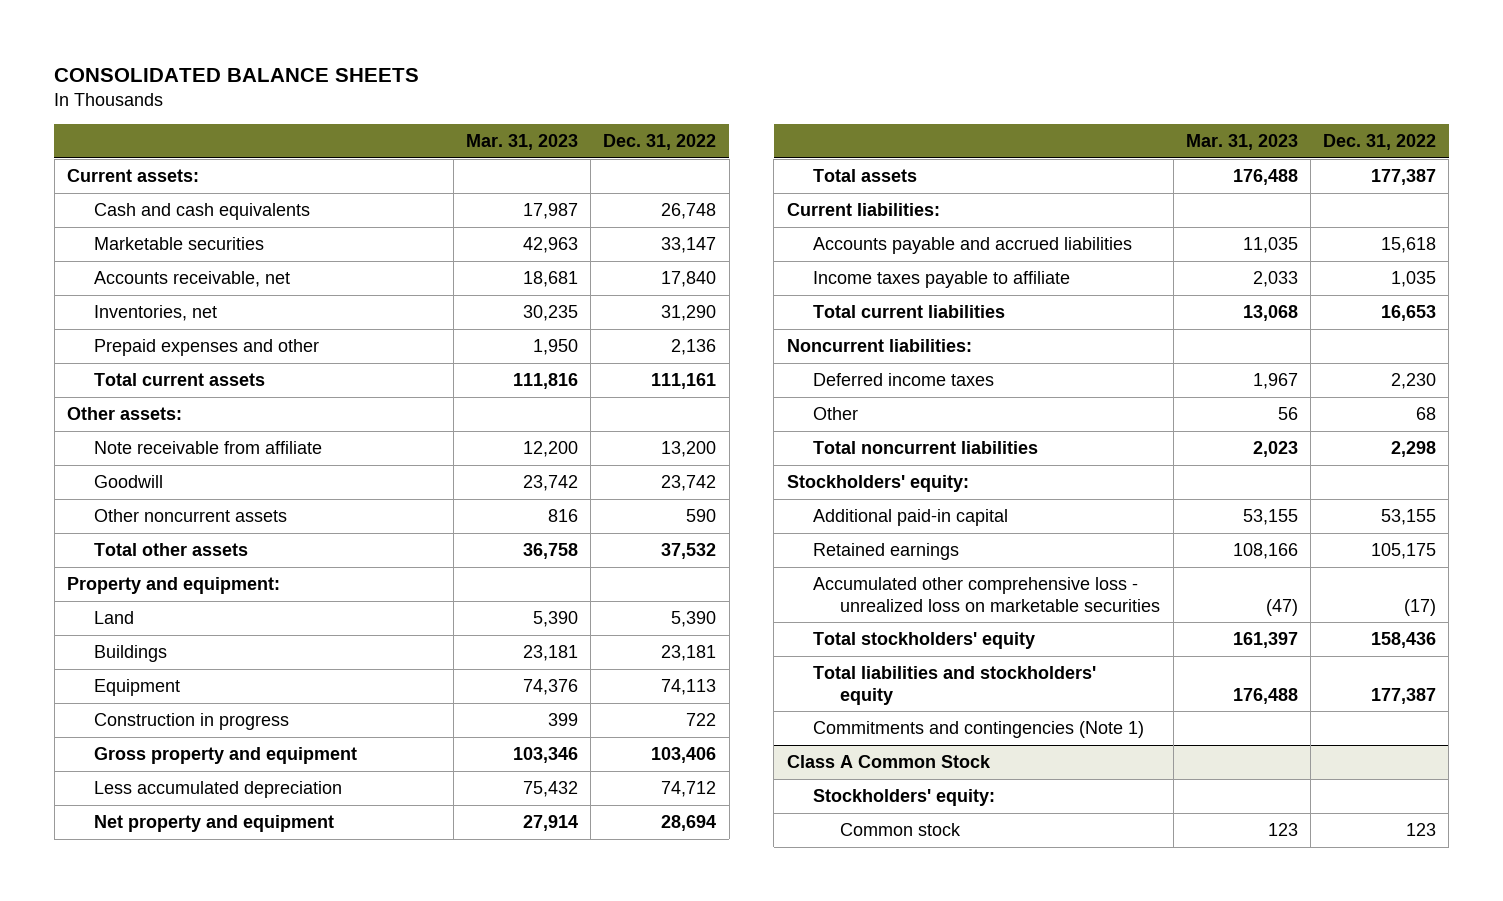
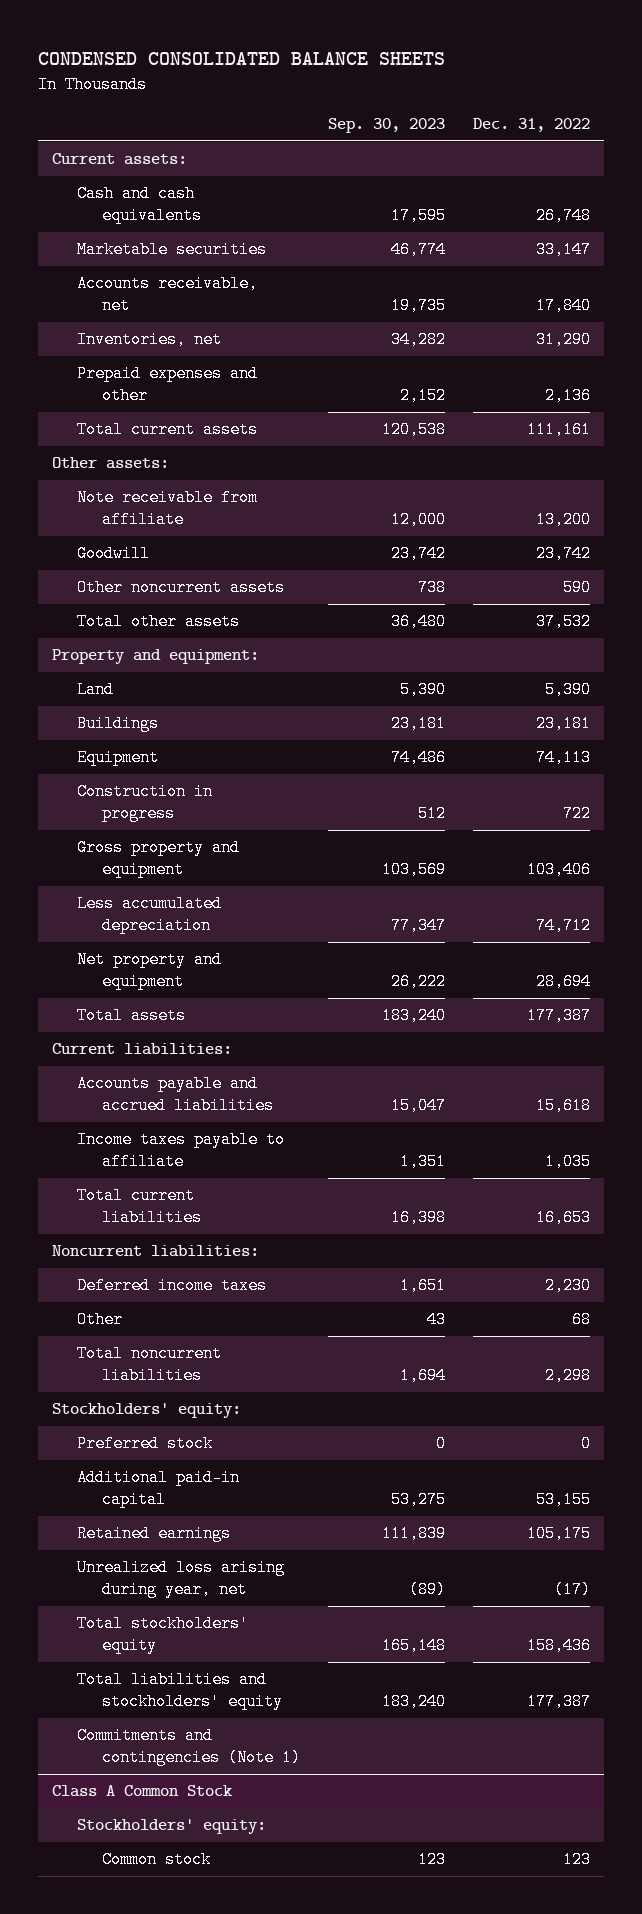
[54,67,420,82] CONSOLIDATED BALANCE SHEETS -> [37,52,445,66] CONDENSED CONSOLIDATED BALANCE SHEETS
[466,134,579,151] Mar. 31, 2023 -> none
none -> [327,118,445,134] Sep. 30, 2023
none -> [76,1435,213,1453] Preferred stock
[813,576,1161,612] Accumulated other comprehensive loss - unrealized loss on marketable securities -> [76,1559,285,1599] Unrealized loss arising during year, net

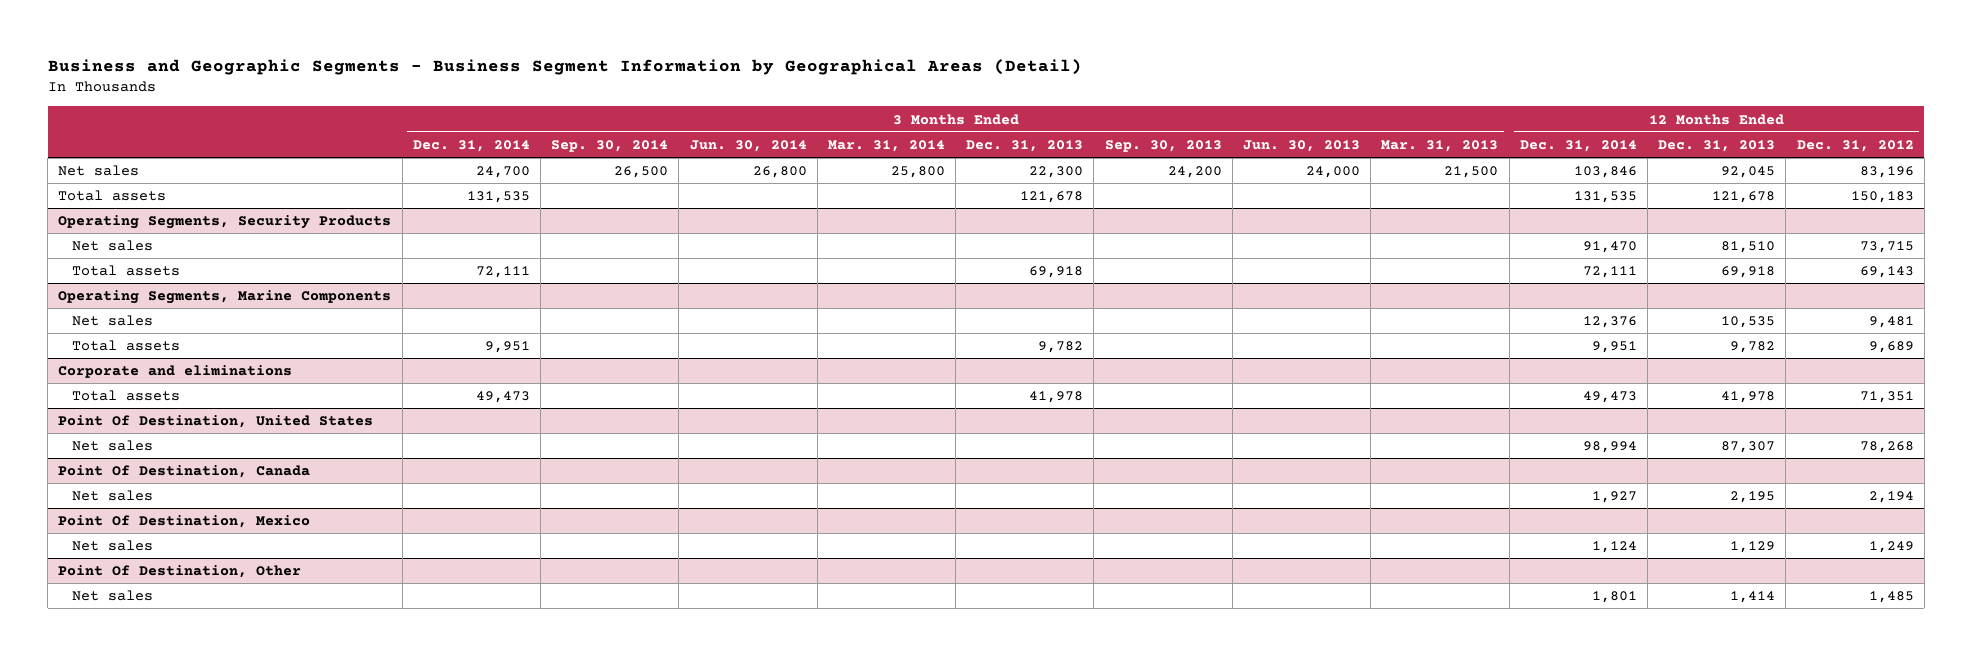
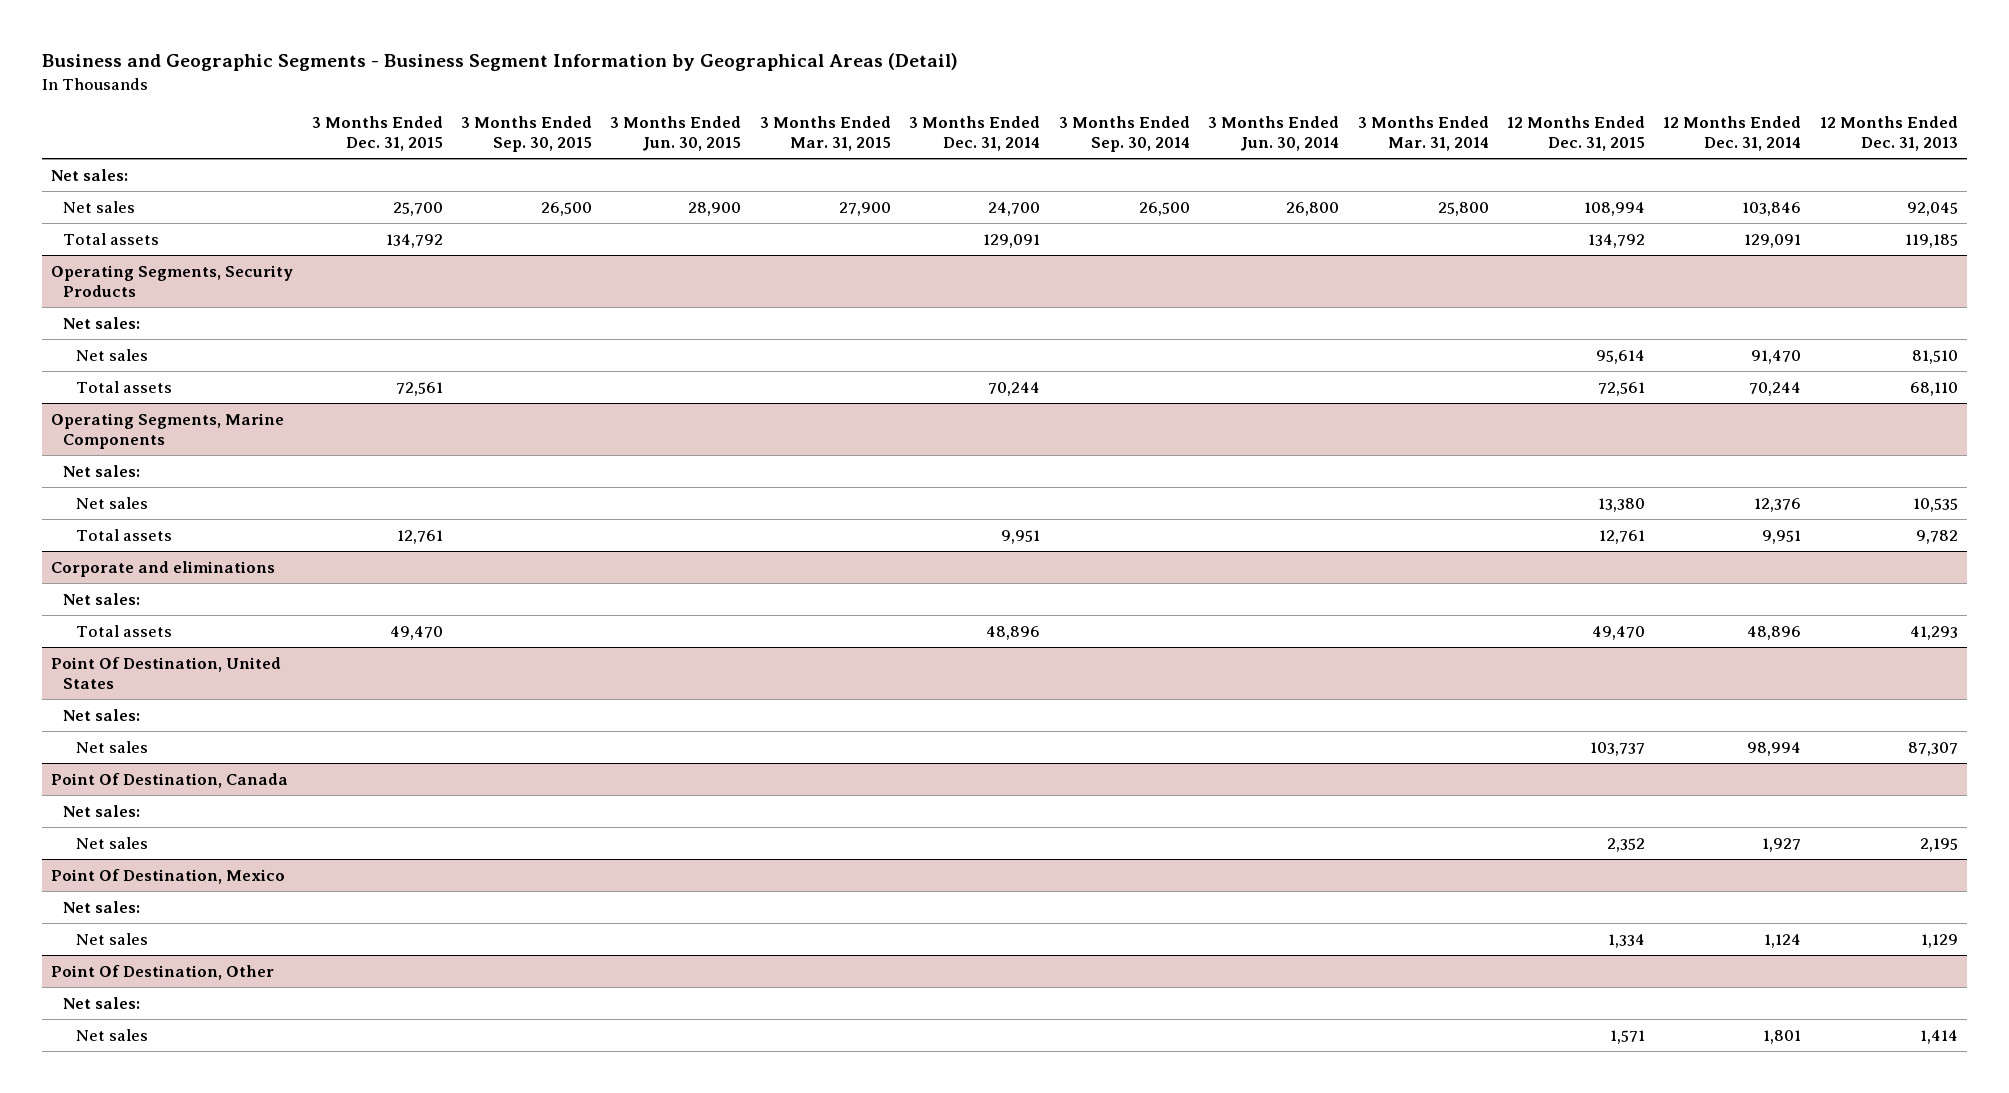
[966,139,1084,152] Dec. 31, 2013 -> none
[1104,139,1222,152] Sep. 30, 2013 -> none
[1243,139,1361,152] Jun. 30, 2013 -> none
[1381,139,1499,152] Mar. 31, 2013 -> none
[1796,139,1914,152] Dec. 31, 2012 -> none
none -> [311,115,443,152] 3 Months Ended Dec. 31, 2015
none -> [460,115,592,153] 3 Months Ended Sep. 30, 2015
none -> [610,115,742,152] 3 Months Ended Jun. 30, 2015
none -> [759,115,891,152] 3 Months Ended Mar. 31, 2015
none -> [1506,115,1645,152] 12 Months Ended Dec. 31, 2015
none -> [51,168,129,181] Net sales:
[466,191,530,204] 131,535 -> [983,233,1041,248] 129,091
[1573,191,1637,204] 131,535 -> [1744,233,1802,248] 129,091
[1712,191,1776,204] 121,678 -> [1904,233,1958,248] 119,185
none -> [63,316,141,329] Net sales:
[475,266,530,279] 72,111 -> [988,381,1041,396] 70,244
[1582,266,1637,279] 72,111 -> [1749,381,1802,396] 70,244
[1721,266,1776,279] 69,918 -> [1909,381,1958,396] 68,110
none -> [63,464,141,477] Net sales:
none -> [63,592,141,605] Net sales:
[475,391,530,404] 49,473 -> [986,625,1041,640] 48,896
[1582,391,1637,404] 49,473 -> [1747,625,1802,640] 48,896
[1721,391,1776,404] 41,978 -> [1909,625,1958,640] 41,293
none -> [63,708,141,721] Net sales:
none -> [63,804,141,817] Net sales:
none -> [63,900,141,913] Net sales:
none -> [63,996,141,1009] Net sales:

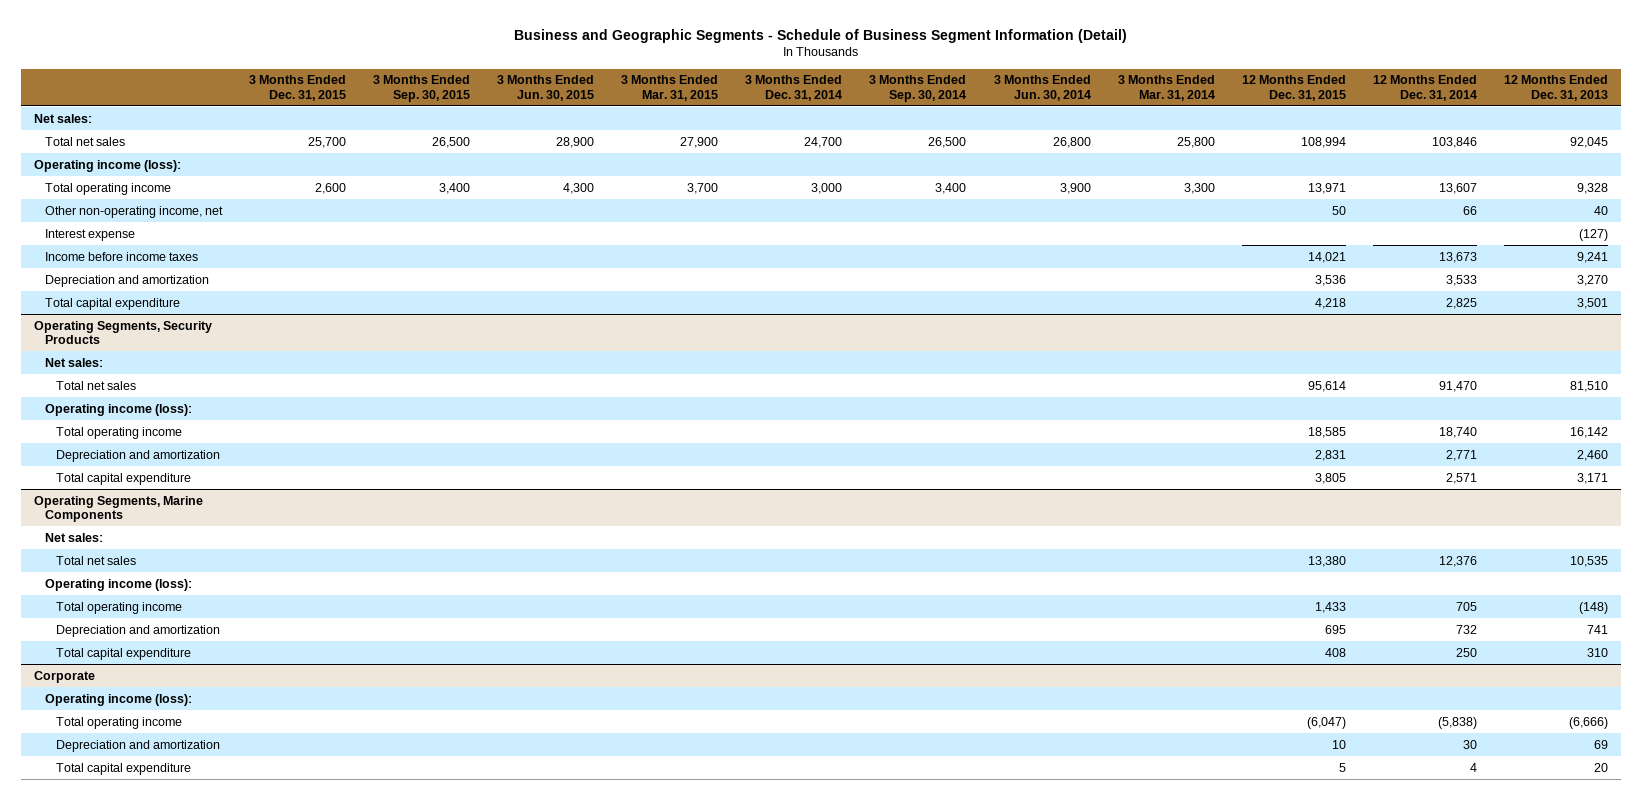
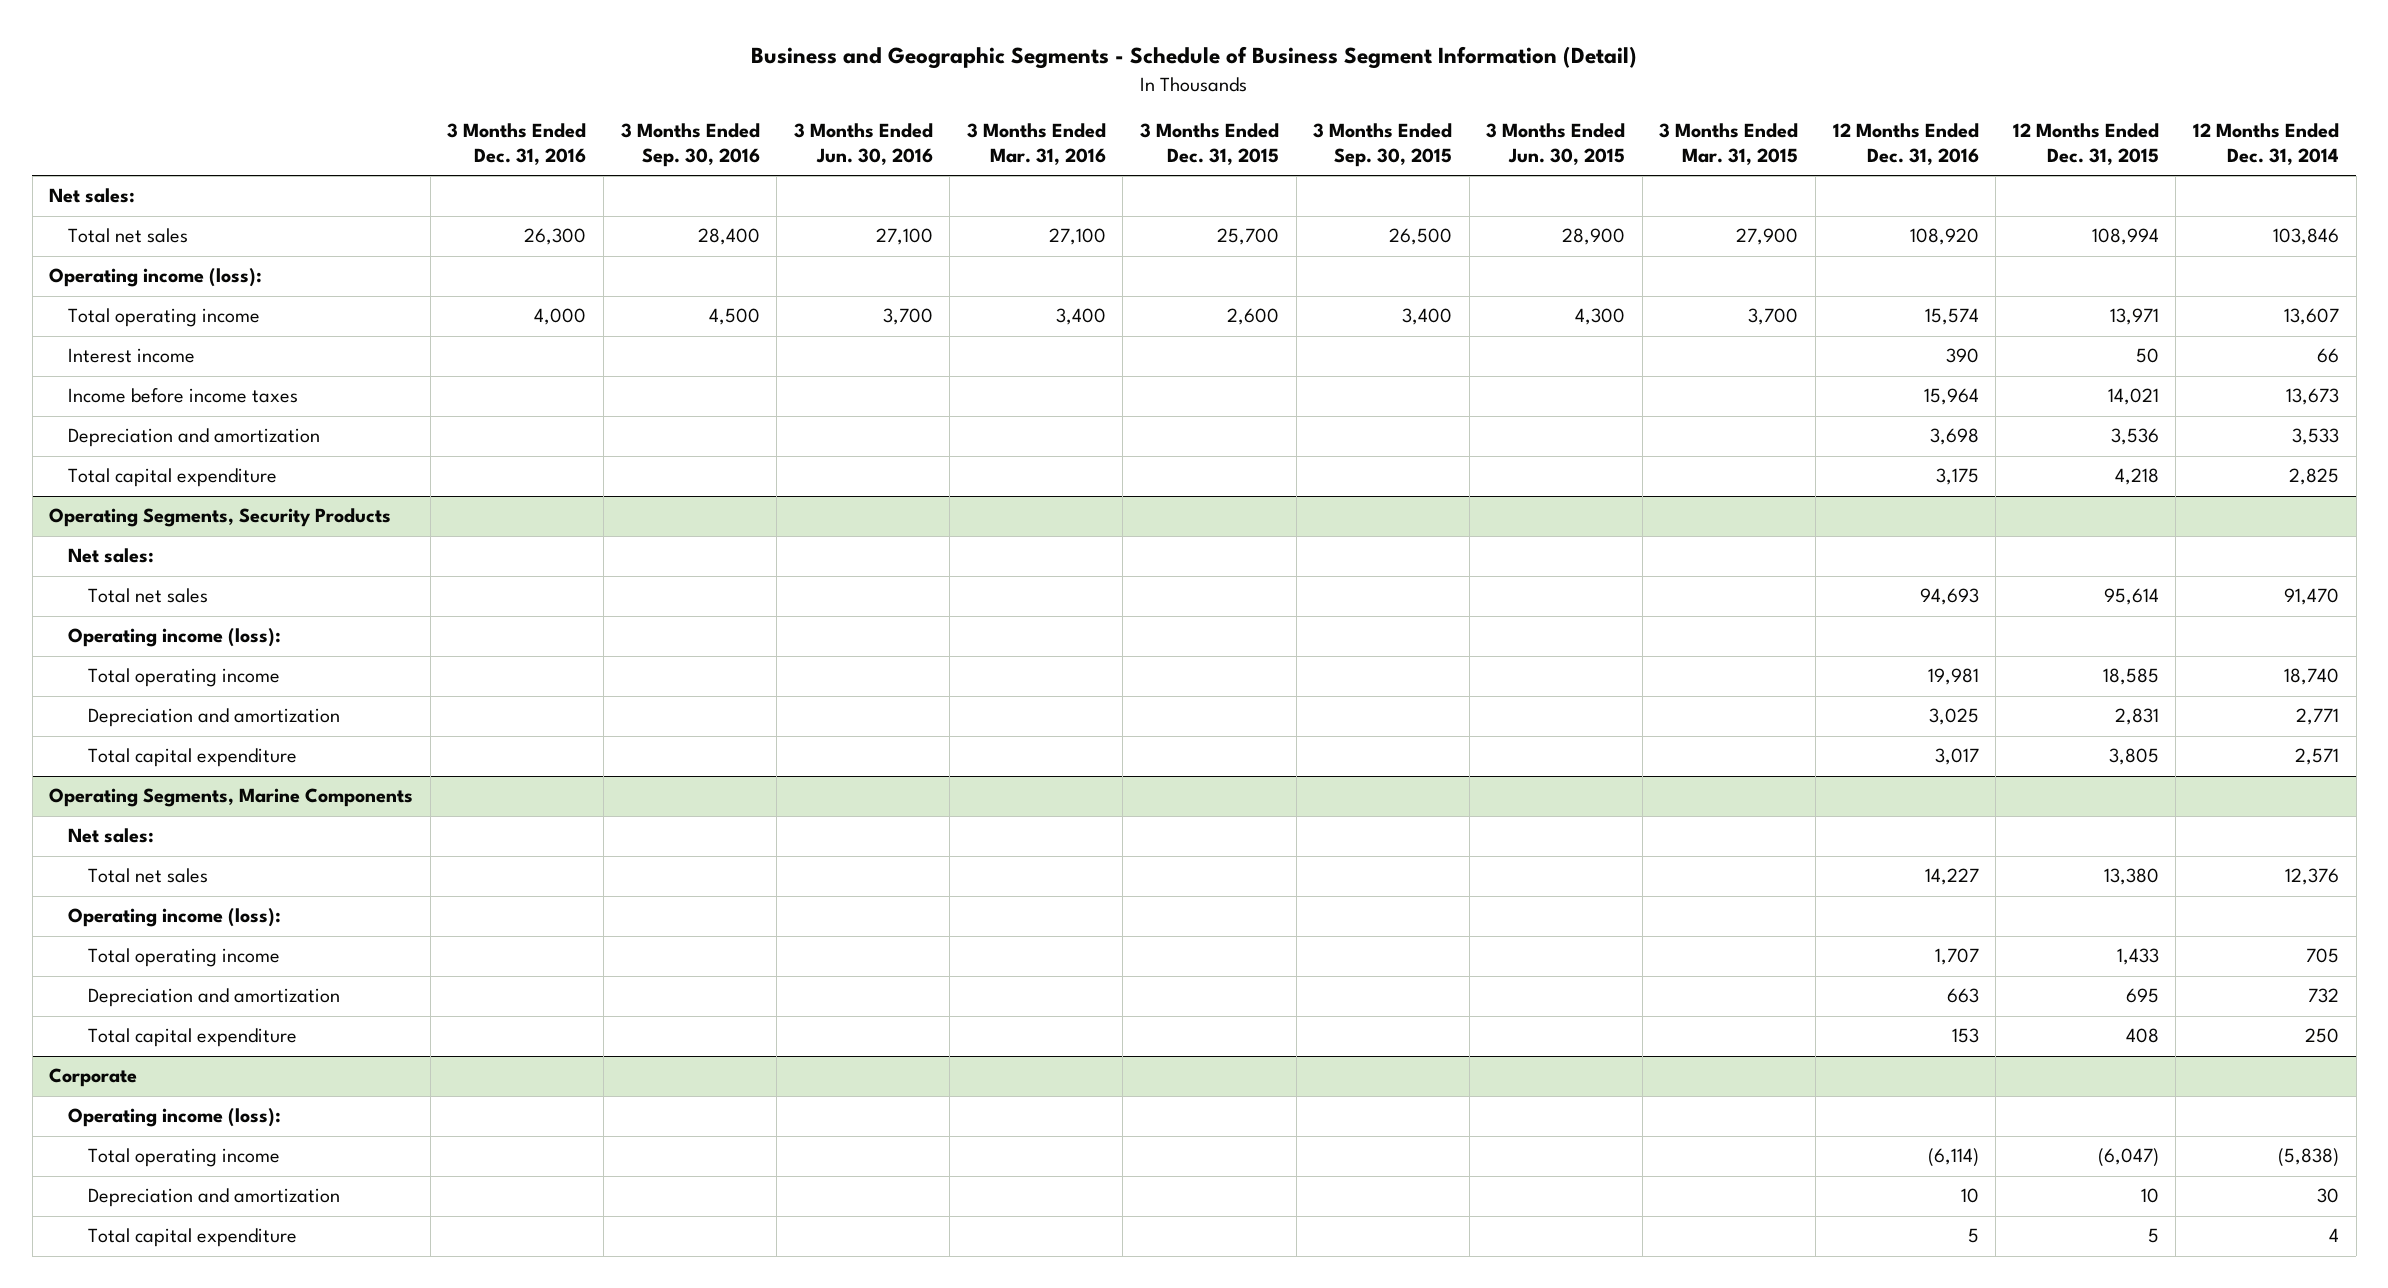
[745,75,843,101] 3 Months Ended Dec. 31, 2014 -> none
[869,75,967,102] 3 Months Ended Sep. 30, 2014 -> none
[993,75,1091,101] 3 Months Ended Jun. 30, 2014 -> none
[1117,75,1215,101] 3 Months Ended Mar. 31, 2014 -> none
[1503,75,1608,101] 12 Months Ended Dec. 31, 2013 -> none
none -> [447,123,587,166] 3 Months Ended Dec. 31, 2016
none -> [620,123,760,168] 3 Months Ended Sep. 30, 2016
none -> [793,123,933,166] 3 Months Ended Jun. 30, 2016
none -> [966,123,1106,166] 3 Months Ended Mar. 31, 2016
none -> [1832,123,1979,166] 12 Months Ended Dec. 31, 2016
[44,228,135,241] Interest expense -> none
[44,205,223,218] Other non-operating income, net -> [68,348,196,364] Interest income

